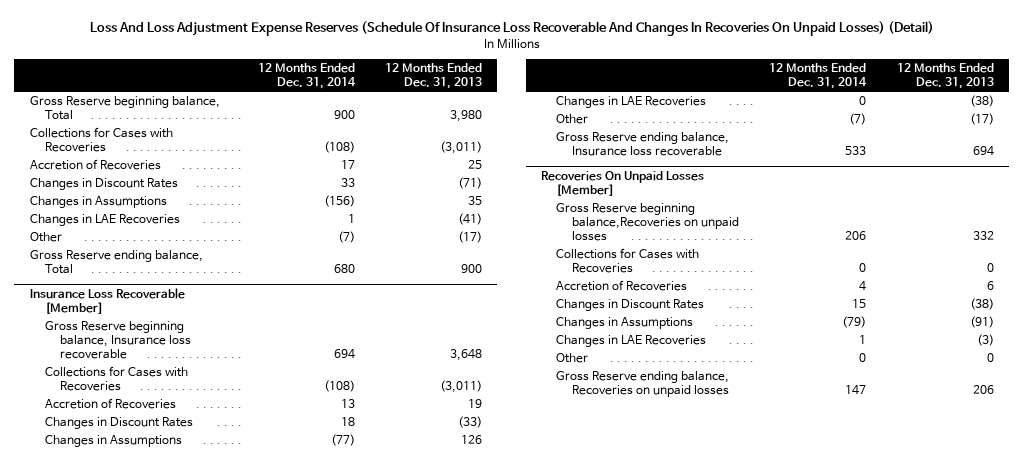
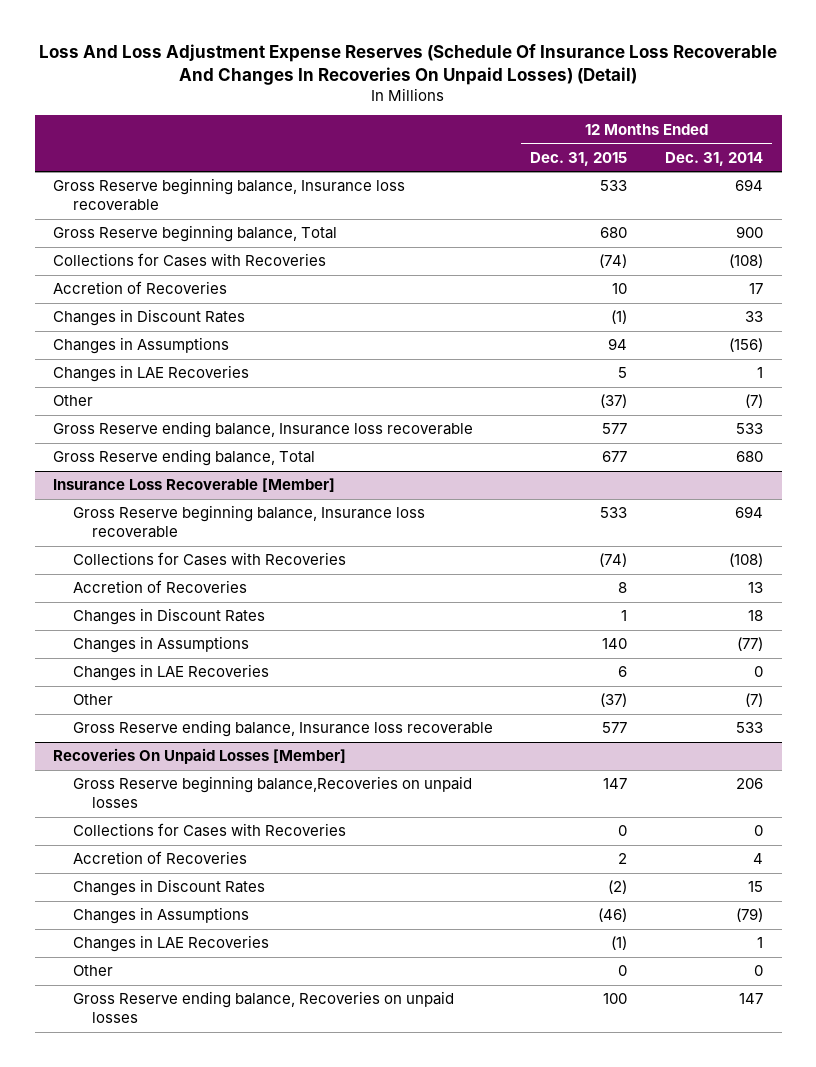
[385,63,483,90] 12 Months Ended Dec. 31, 2013 -> none
none -> [530,151,628,166] Dec. 31, 2015
none -> [53,178,406,212] Gross Reserve beginning balance, Insurance loss recoverable
none -> [53,421,474,439] Gross Reserve ending balance, Insurance loss recoverable

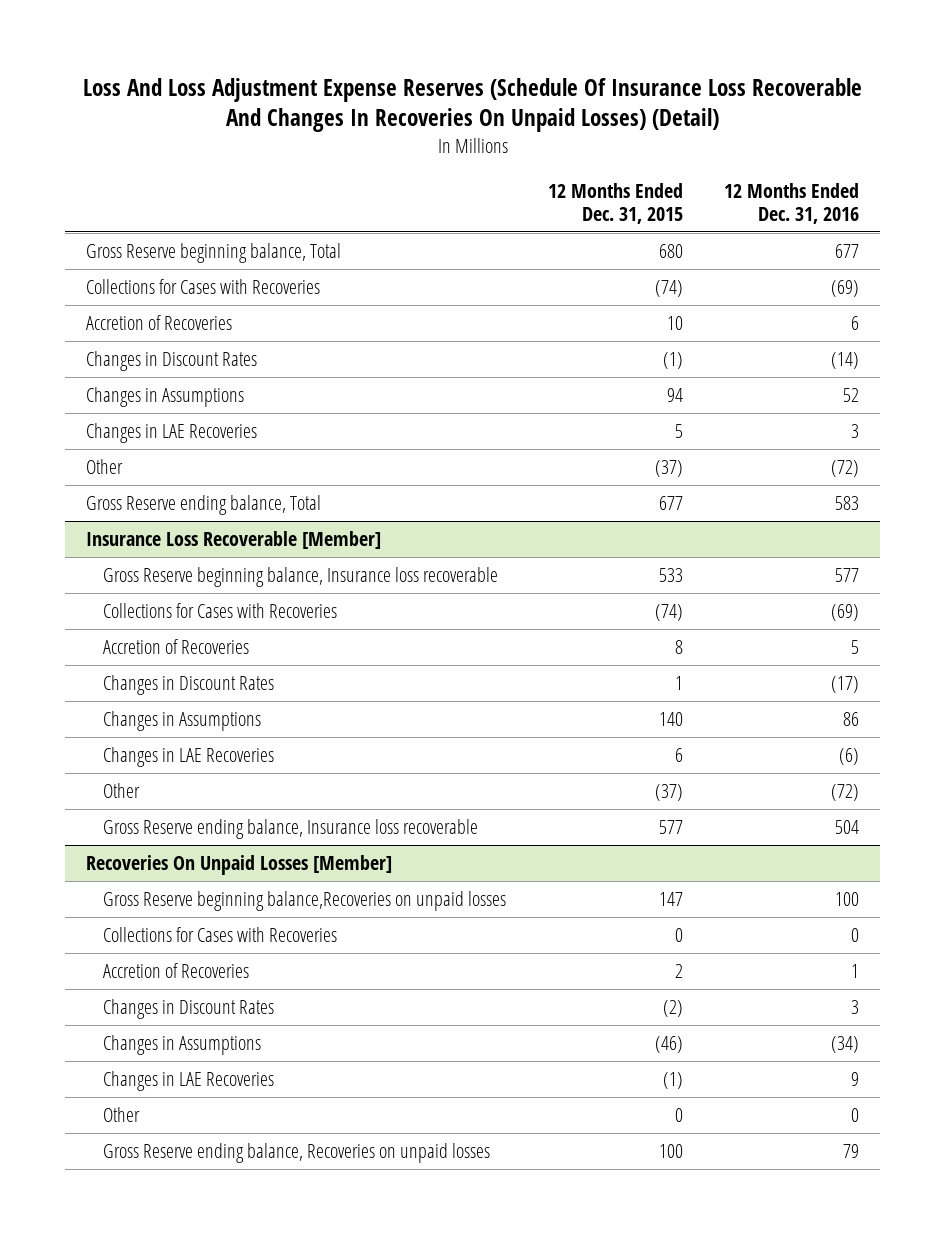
[664,151,763,166] Dec. 31, 2014 -> none
none -> [724,182,860,224] 12 Months Ended Dec. 31, 2016
[53,178,406,212] Gross Reserve beginning balance, Insurance loss recoverable -> none
[53,421,474,439] Gross Reserve ending balance, Insurance loss recoverable -> none

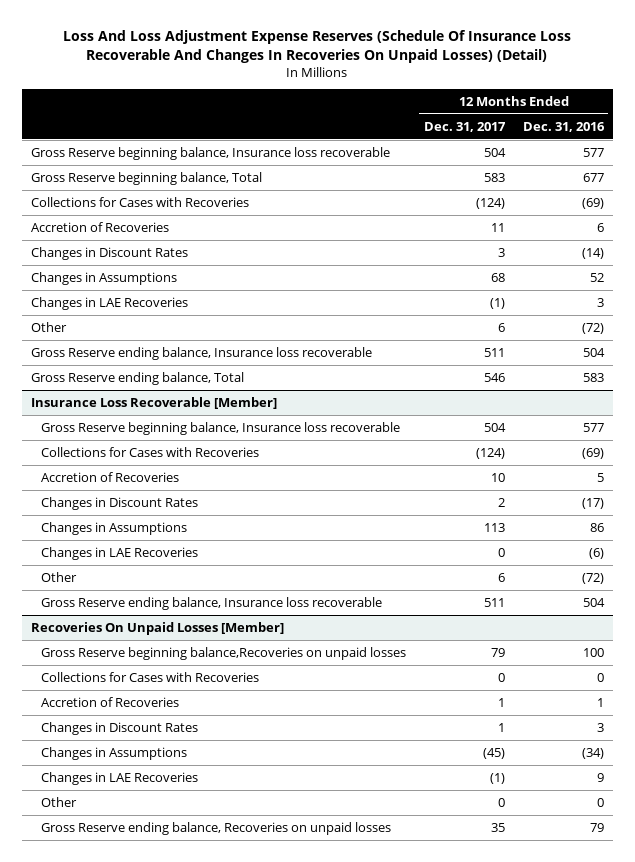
[547,182,683,224] 12 Months Ended Dec. 31, 2015 -> none
none -> [423,121,506,132] Dec. 31, 2017
none -> [31,146,391,160] Gross Reserve beginning balance, Insurance loss recoverable
none -> [31,346,373,360] Gross Reserve ending balance, Insurance loss recoverable

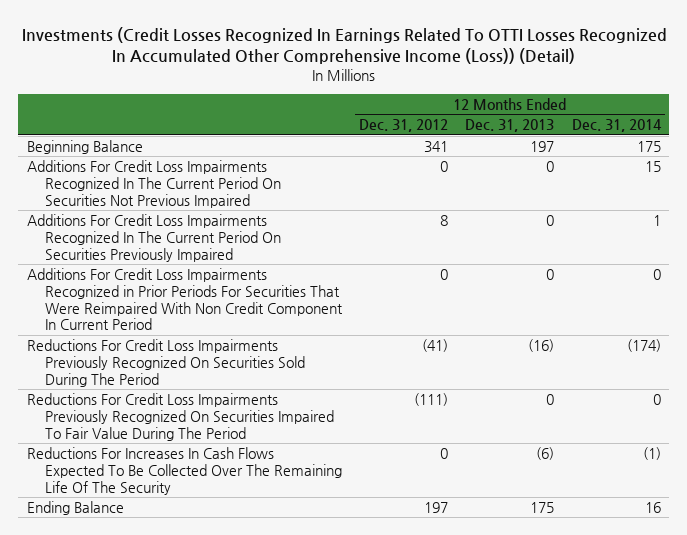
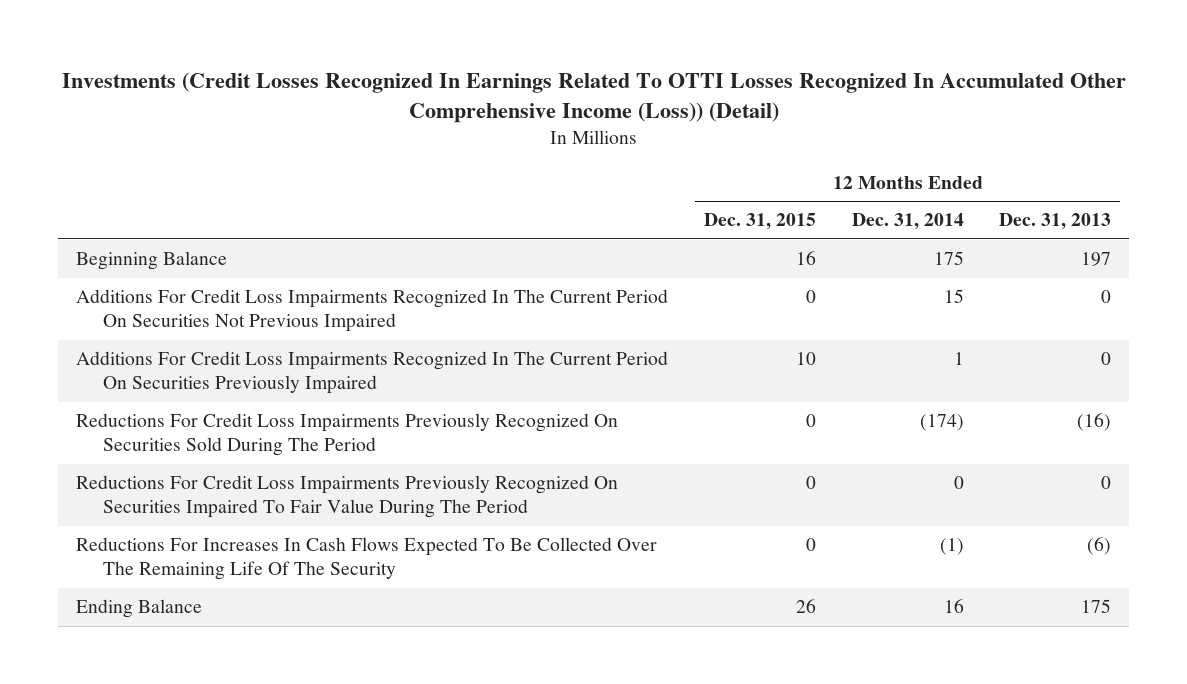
[359,119,449,133] Dec. 31, 2012 -> none
none -> [703,213,816,231] Dec. 31, 2015
[26,267,343,331] Additions For Credit Loss Impairments Recognized in Prior Periods For Securities That Were Reimpaired With Non Credit Component In Current Period -> none

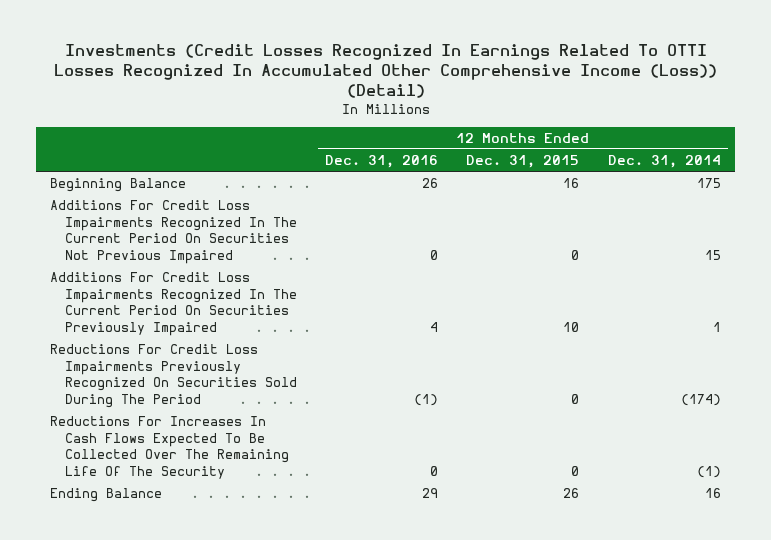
[999,213,1112,231] Dec. 31, 2013 -> none
none -> [325,155,439,169] Dec. 31, 2016
[76,475,619,519] Reductions For Credit Loss Impairments Previously Recognized On Securities Impaired To Fair Value During The Period -> none

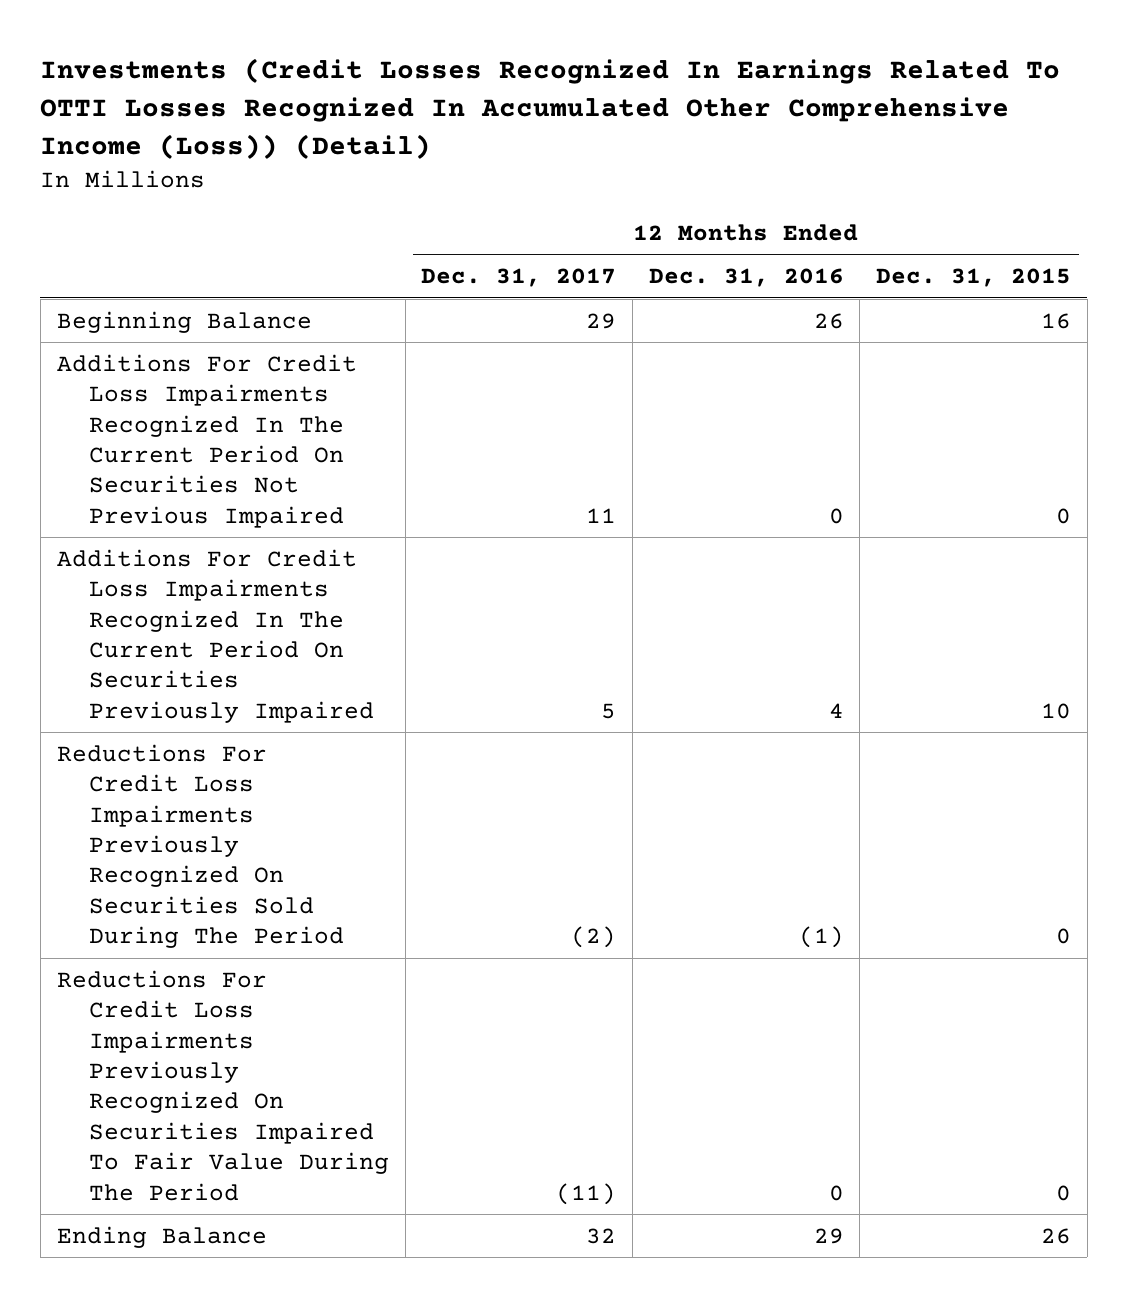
[607,155,721,169] Dec. 31, 2014 -> none
none -> [421,268,617,288] Dec. 31, 2017
[50,416,289,480] Reductions For Increases In Cash Flows Expected To Be Collected Over The Remaining Life Of The Security -> none
none -> [56,969,389,1201] Reductions For Credit Loss Impairments Previously Recognized On Securities Impaired To Fair Value During The Period

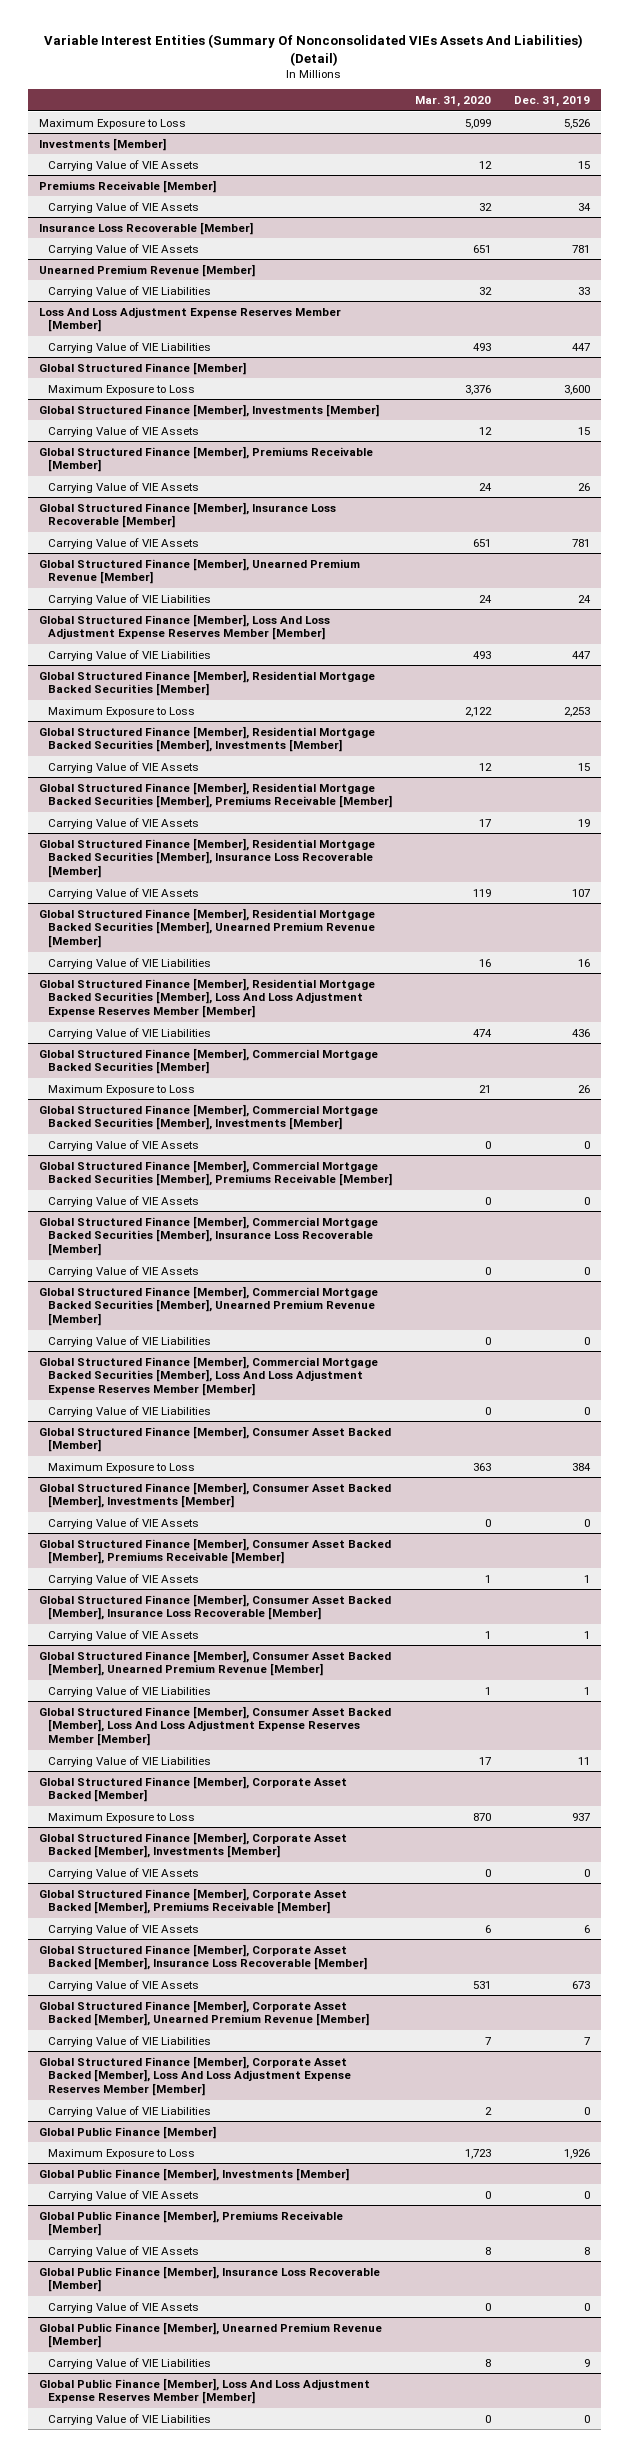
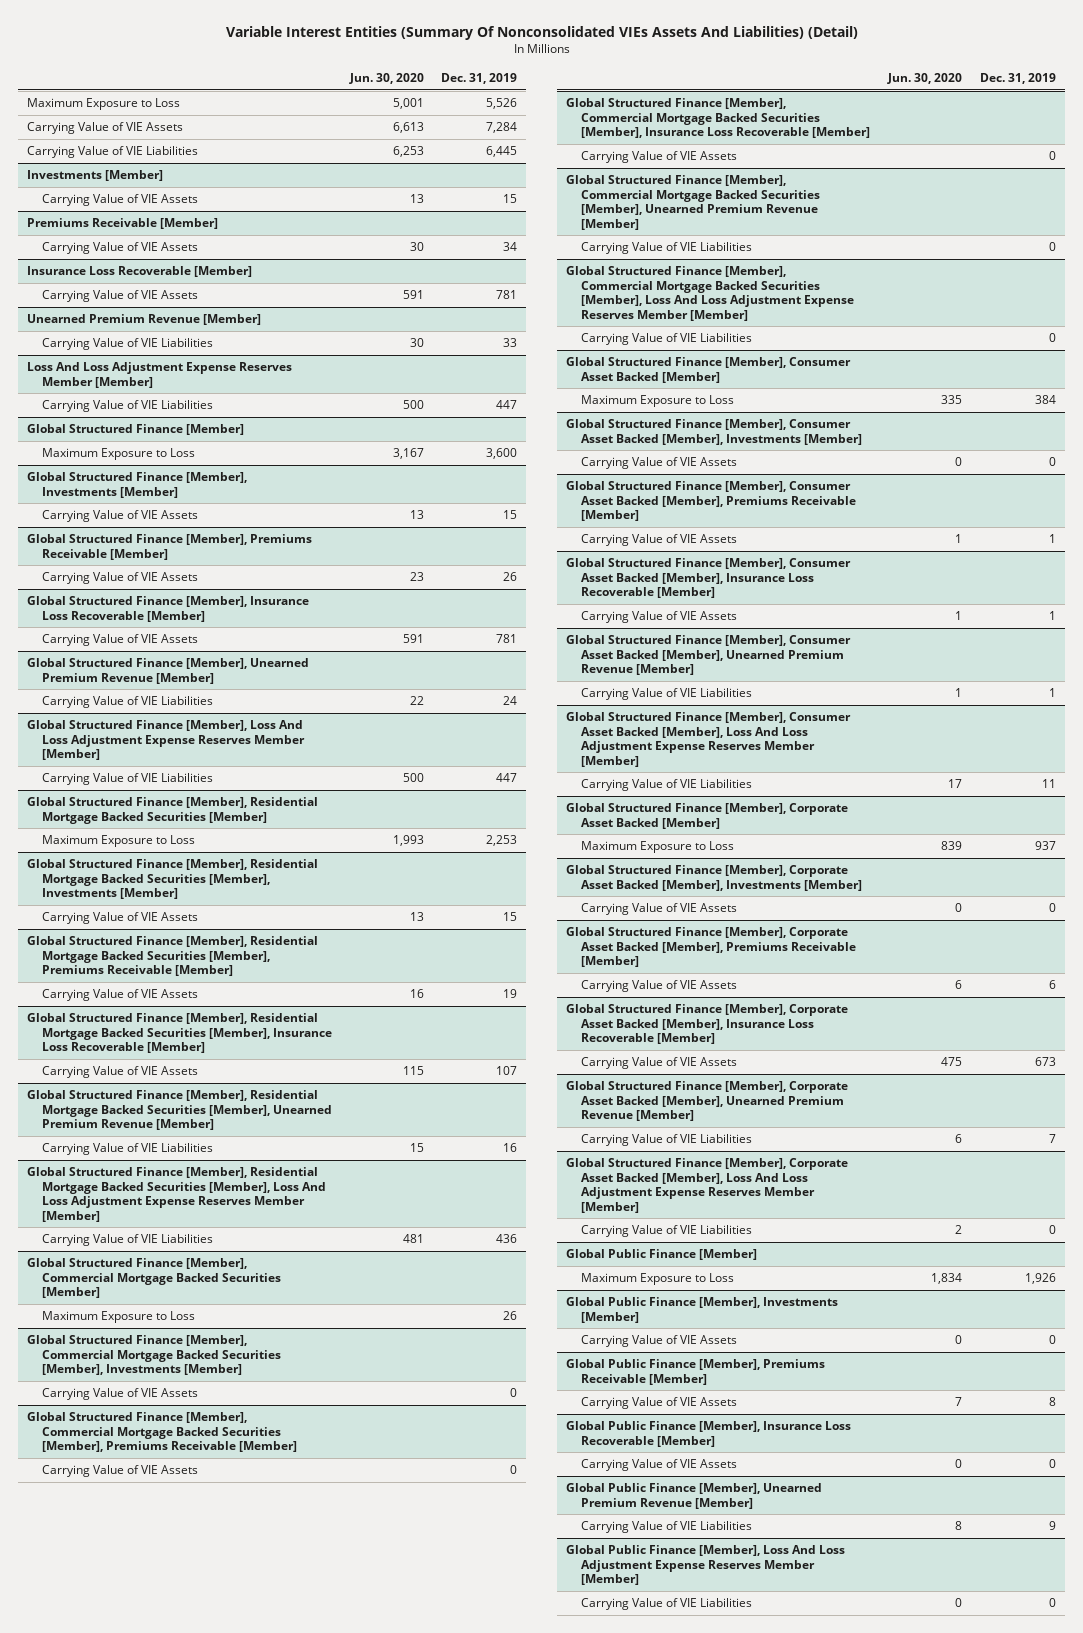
[415,96,492,108] Mar. 31, 2020 -> none
none -> [348,72,424,84] Jun. 30, 2020
none -> [26,122,183,135] Carrying Value of VIE Assets
none -> [26,146,198,159] Carrying Value of VIE Liabilities

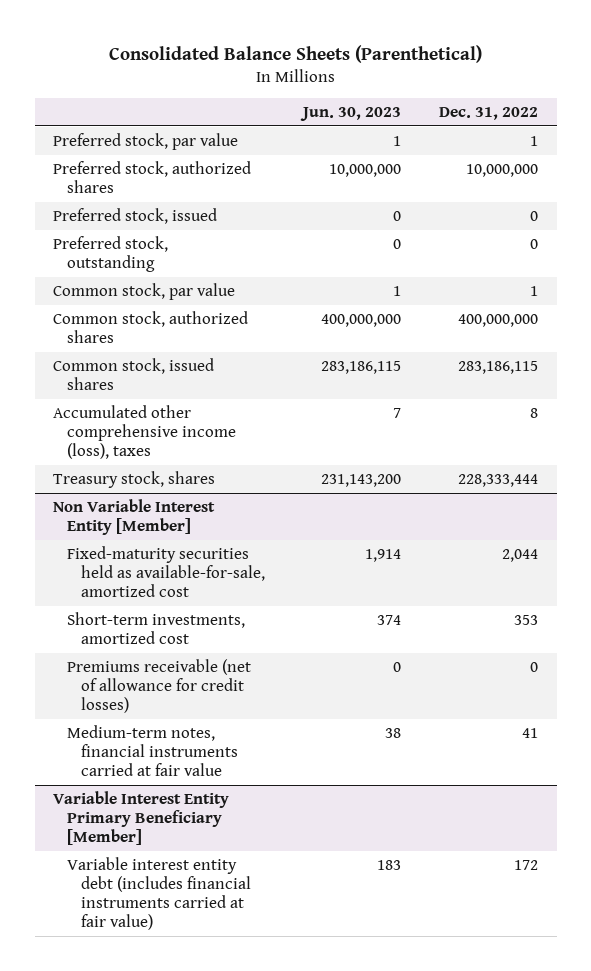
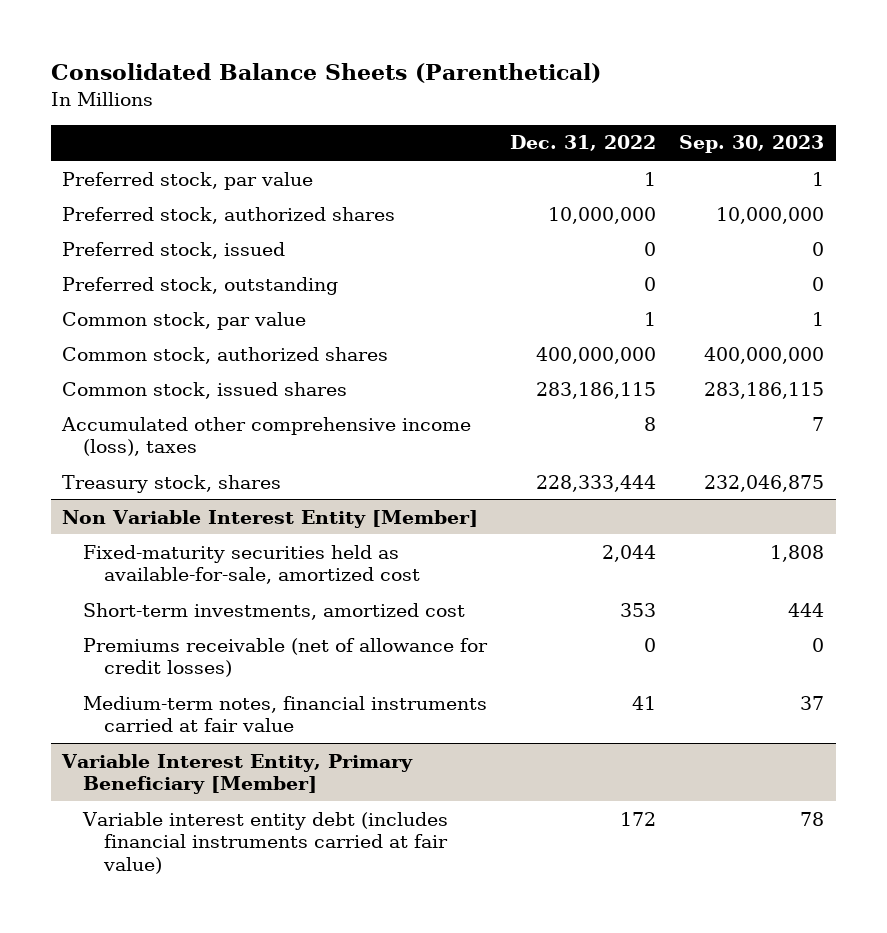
[300,107,402,122] Jun. 30, 2023 -> none
none -> [679,135,825,154] Sep. 30, 2023
[53,790,230,845] Variable Interest Entity Primary Beneficiary [Member] -> [61,753,414,795] Variable Interest Entity, Primary Beneficiary [Member]

